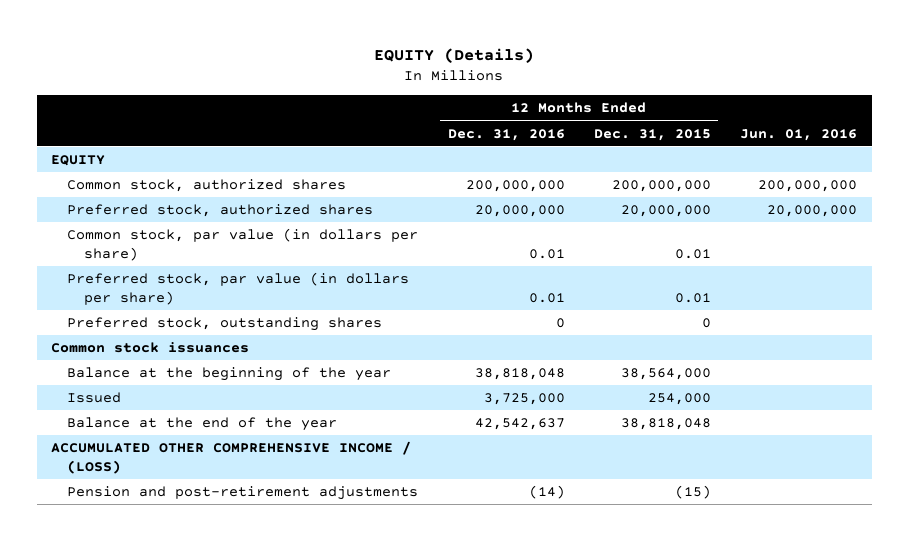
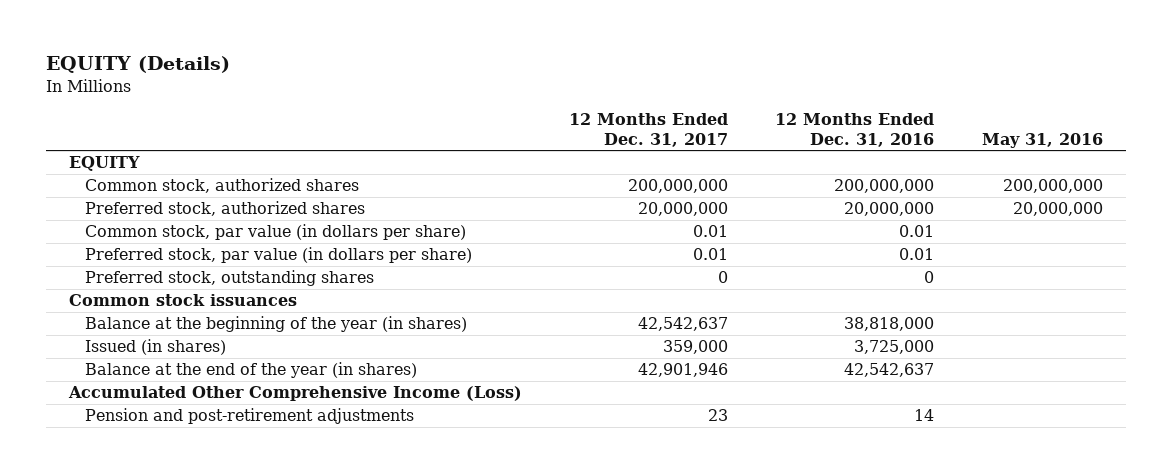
[593,128,711,141] Dec. 31, 2015 -> none
[740,128,858,141] Jun. 01, 2016 -> none
none -> [569,113,729,147] 12 Months Ended Dec. 31, 2017
none -> [981,132,1103,148] May 31, 2016
[67,367,392,382] Balance at the beginning of the year -> [84,316,467,333] Balance at the beginning of the year (in shares)
[474,368,565,381] 38,818,048 -> [844,317,935,332] 38,818,000
[67,392,122,404] Issued -> [84,339,226,356] Issued (in shares)
[67,417,338,432] Balance at the end of the year -> [84,362,417,379] Balance at the end of the year (in shares)
[51,441,412,474] ACCUMULATED OTHER COMPREHENSIVE INCOME / (LOSS) -> [68,386,523,402] Accumulated Other Comprehensive Income (Loss)
[528,485,565,500] (14) -> [914,409,935,422] 14

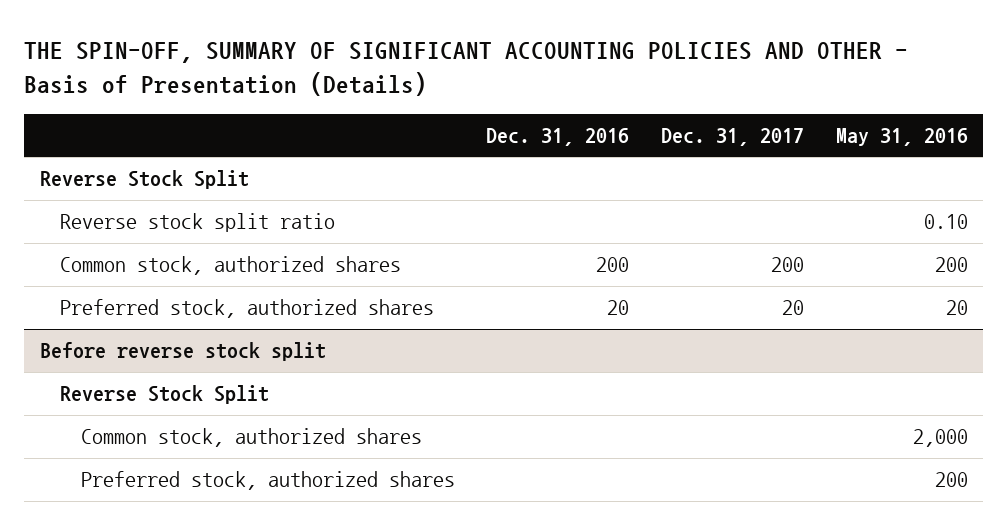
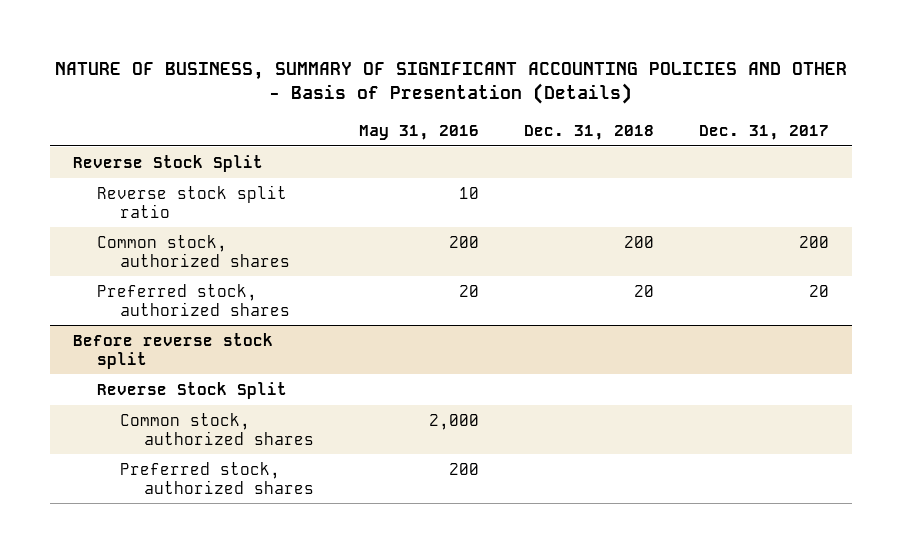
[23,41,908,96] THE SPIN-OFF, SUMMARY OF SIGNIFICANT ACCOUNTING POLICIES AND OTHER - Basis of Presentation (Details) -> [55,61,848,105] NATURE OF BUSINESS, SUMMARY OF SIGNIFICANT ACCOUNTING POLICIES AND OTHER - Basis of Presentation (Details)
[486,127,630,146] Dec. 31, 2016 -> none
none -> [524,124,655,140] Dec. 31, 2018
[923,214,968,230] 0.10 -> [459,186,480,199] 10

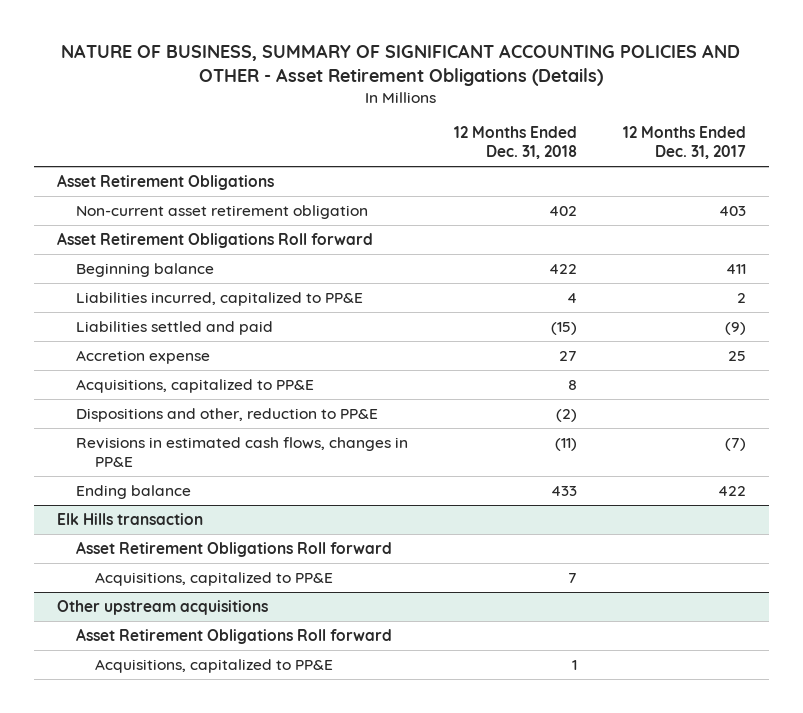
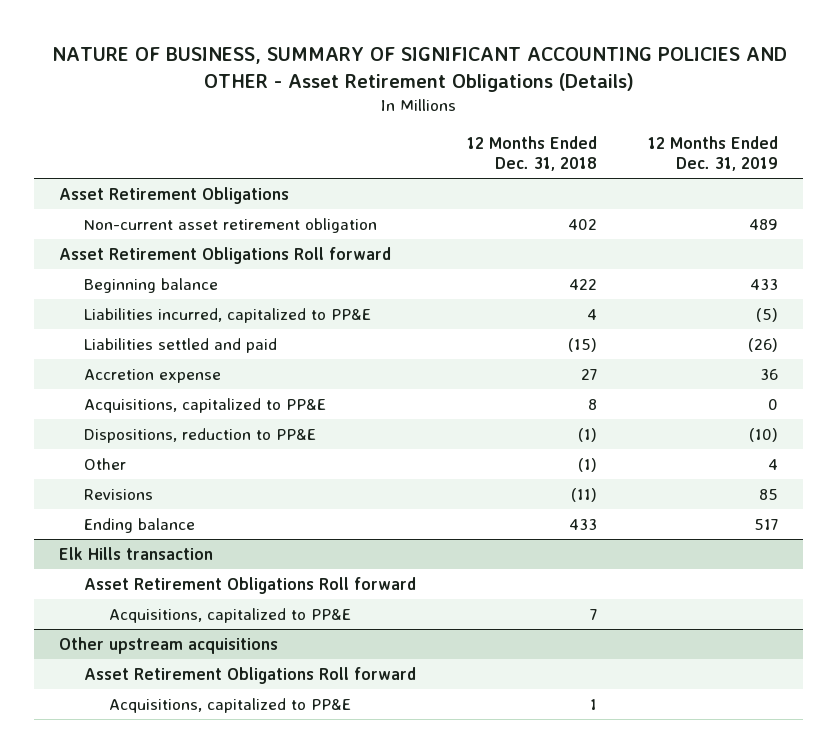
[623,125,747,160] 12 Months Ended Dec. 31, 2017 -> none
none -> [647,136,778,172] 12 Months Ended Dec. 31, 2019
[75,407,378,422] Dispositions and other, reduction to PP&E -> [84,428,317,444] Dispositions, reduction to PP&E
[555,408,577,422] (2) -> [577,428,597,443] (1)
none -> [84,458,127,471] Other
[75,436,408,468] Revisions in estimated cash flows, changes in PP&E -> [84,489,154,501] Revisions

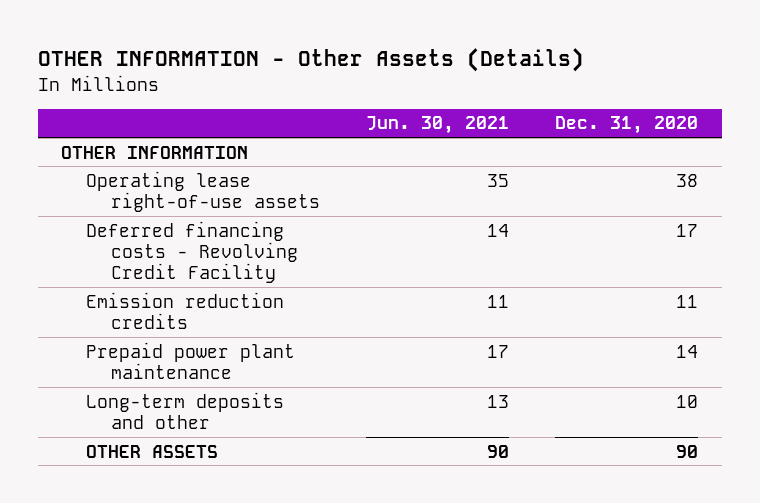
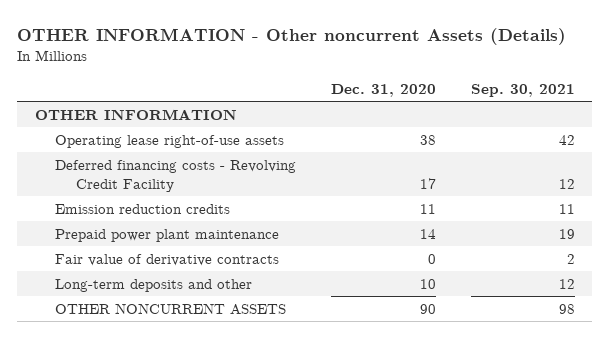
[38,48,585,73] OTHER INFORMATION - Other Assets (Details) -> [17,27,567,45] OTHER INFORMATION - Other noncurrent Assets (Details)
[366,116,510,135] Jun. 30, 2021 -> none
none -> [470,83,575,97] Sep. 30, 2021
none -> [55,253,280,266] Fair value of derivative contracts
[86,444,219,458] OTHER ASSETS -> [55,302,287,315] OTHER NONCURRENT ASSETS

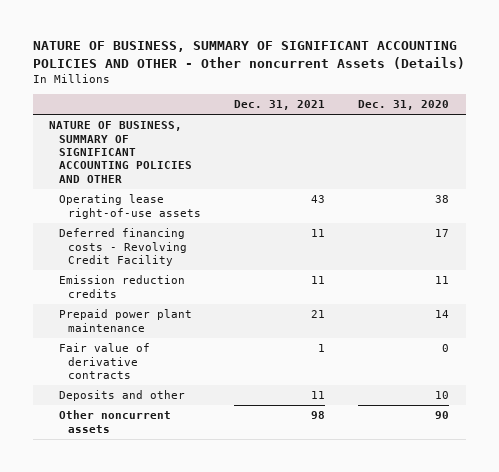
[17,27,567,45] OTHER INFORMATION - Other noncurrent Assets (Details) -> [32,41,465,69] NATURE OF BUSINESS, SUMMARY OF SIGNIFICANT ACCOUNTING POLICIES AND OTHER - Other noncurrent Assets (Details)
[470,83,575,97] Sep. 30, 2021 -> none
none -> [233,100,325,111] Dec. 31, 2021
[34,108,237,120] OTHER INFORMATION -> none
none -> [49,121,192,183] NATURE OF BUSINESS, SUMMARY OF SIGNIFICANT ACCOUNTING POLICIES AND OTHER
[55,278,253,292] Long-term deposits and other -> [58,390,185,402] Deposits and other
[55,302,287,315] OTHER NONCURRENT ASSETS -> [58,410,171,433] Other noncurrent assets

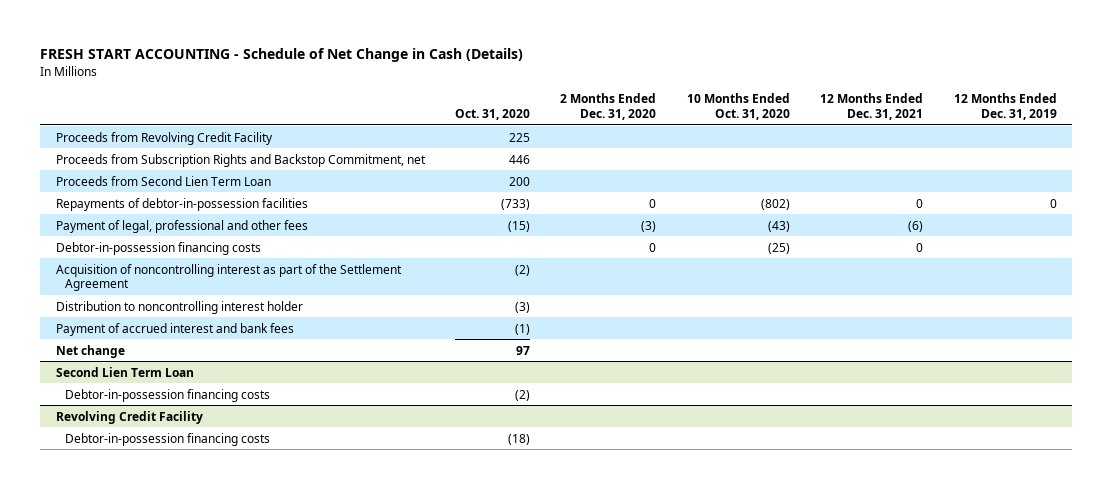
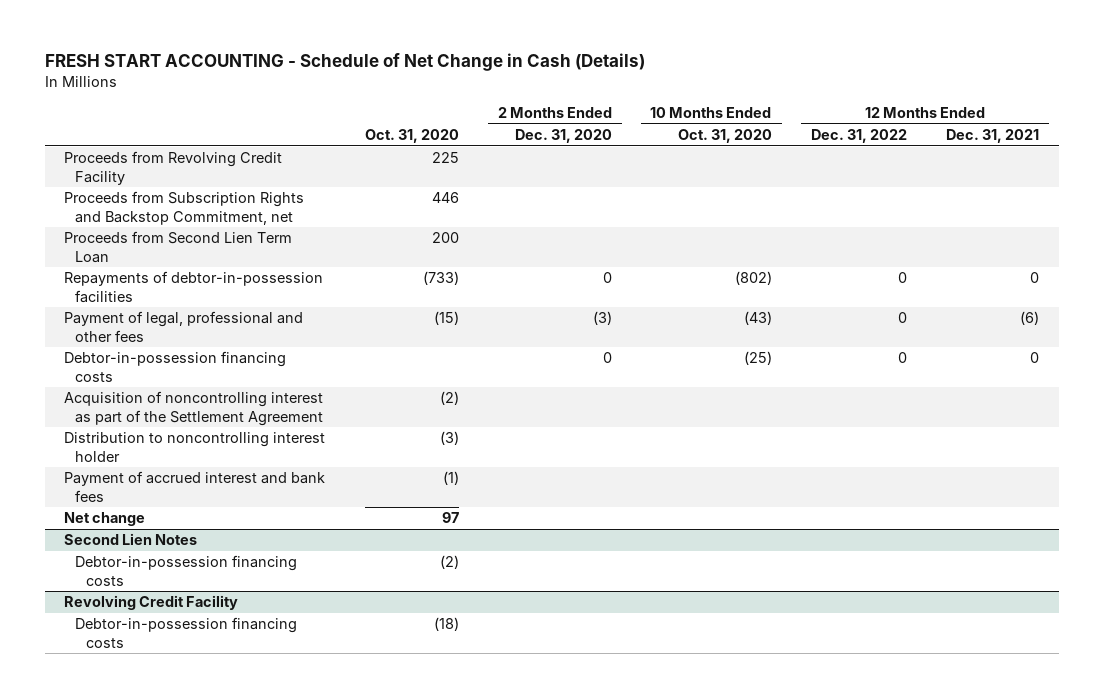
[953,93,1057,120] 12 Months Ended Dec. 31, 2019 -> none
none -> [811,129,908,144] Dec. 31, 2022
[55,366,194,377] Second Lien Term Loan -> [64,533,198,546] Second Lien Notes

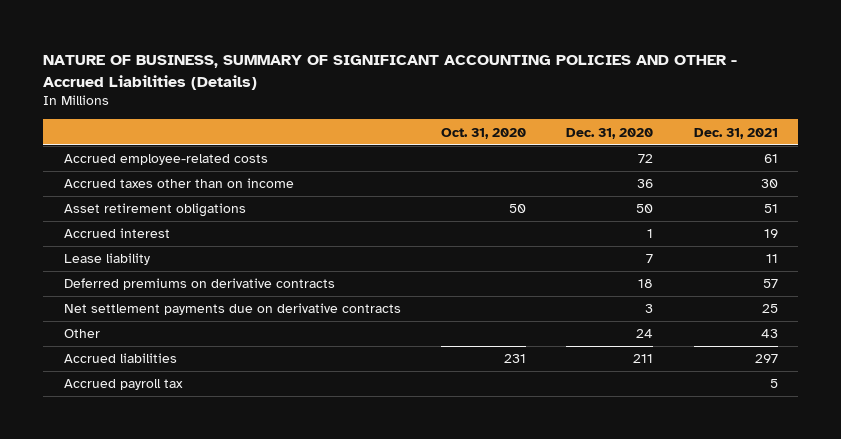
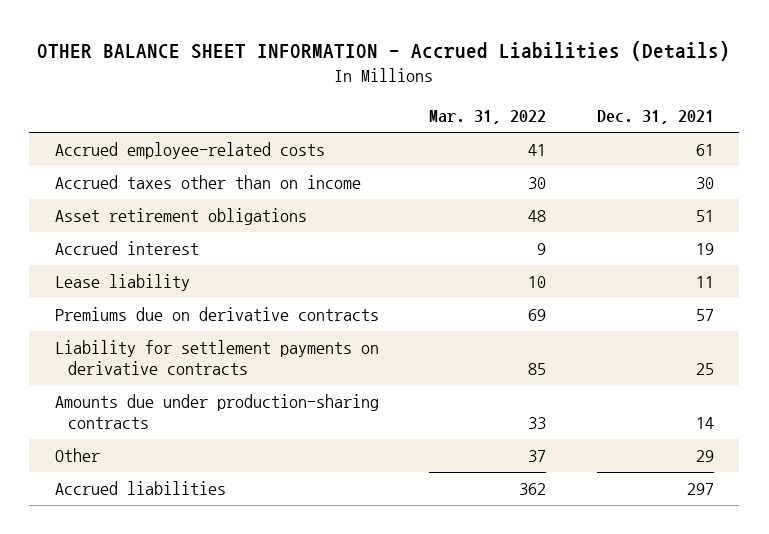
[43,55,738,90] NATURE OF BUSINESS, SUMMARY OF SIGNIFICANT ACCOUNTING POLICIES AND OTHER - Accrued Liabilities (Details) -> [37,41,731,62] OTHER BALANCE SHEET INFORMATION - Accrued Liabilities (Details)
[440,127,526,139] Oct. 31, 2020 -> none
[566,127,654,139] Dec. 31, 2020 -> none
none -> [429,110,547,125] Mar. 31, 2022
[63,278,335,291] Deferred premiums on derivative contracts -> [54,307,379,322] Premiums due on derivative contracts
[63,303,401,316] Net settlement payments due on derivative contracts -> [54,340,379,375] Liability for settlement payments on derivative contracts
none -> [54,394,379,429] Amounts due under production-sharing contracts
[760,329,778,339] 43 -> [695,450,714,463] 29
[63,379,183,391] Accrued payroll tax -> none

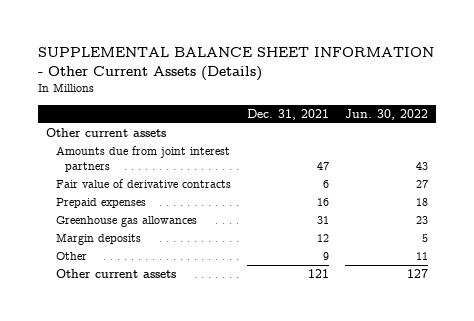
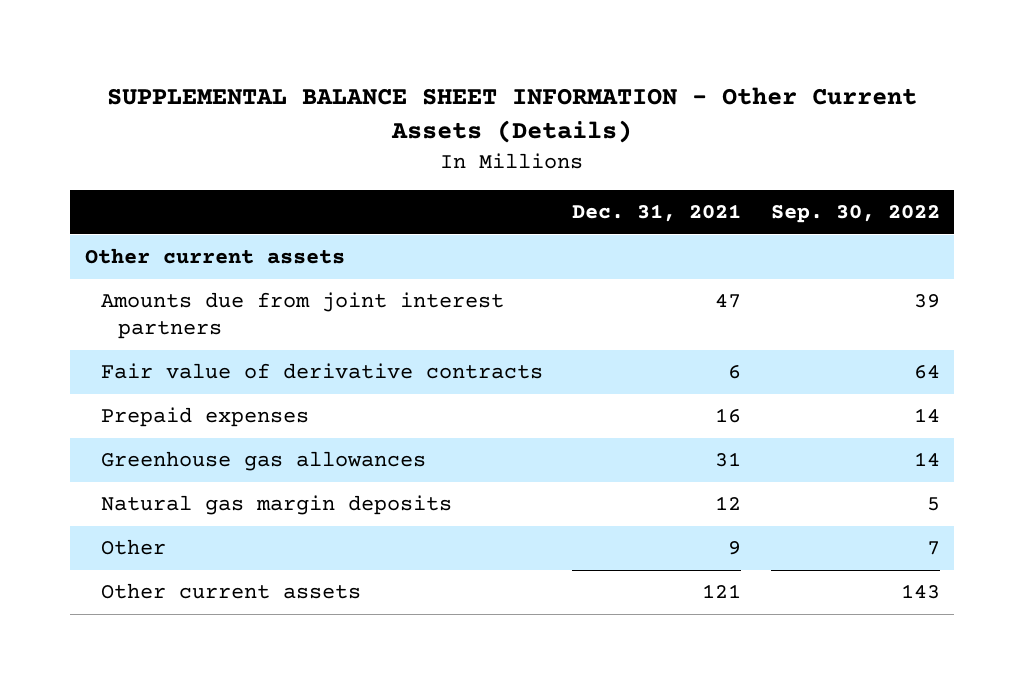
[344,108,428,120] Jun. 30, 2022 -> none
none -> [770,205,940,224] Sep. 30, 2022
[55,233,141,246] Margin deposits -> [101,495,453,516] Natural gas margin deposits

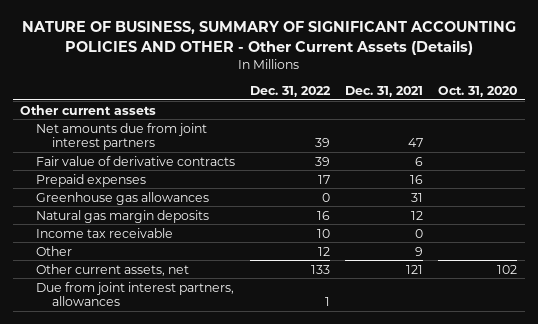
[107,87,918,144] SUPPLEMENTAL BALANCE SHEET INFORMATION - Other Current Assets (Details) -> [21,21,516,55] NATURE OF BUSINESS, SUMMARY OF SIGNIFICANT ACCOUNTING POLICIES AND OTHER - Other Current Assets (Details)
[770,205,940,224] Sep. 30, 2022 -> none
none -> [250,85,332,97] Dec. 31, 2022
none -> [438,85,518,97] Oct. 31, 2020
[101,292,505,340] Amounts due from joint interest partners -> [36,122,208,151] Net amounts due from joint interest partners
none -> [36,227,174,238] Income tax receivable
[101,583,362,600] Other current assets -> [36,263,190,276] Other current assets, net
none -> [36,281,235,307] Due from joint interest partners, allowances

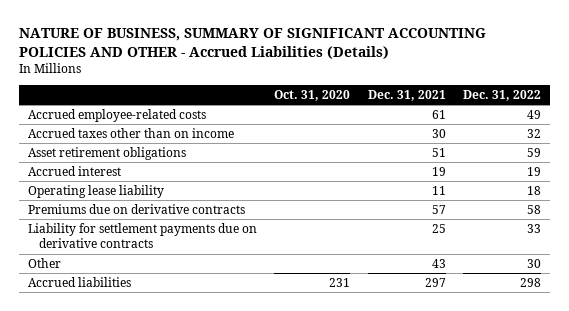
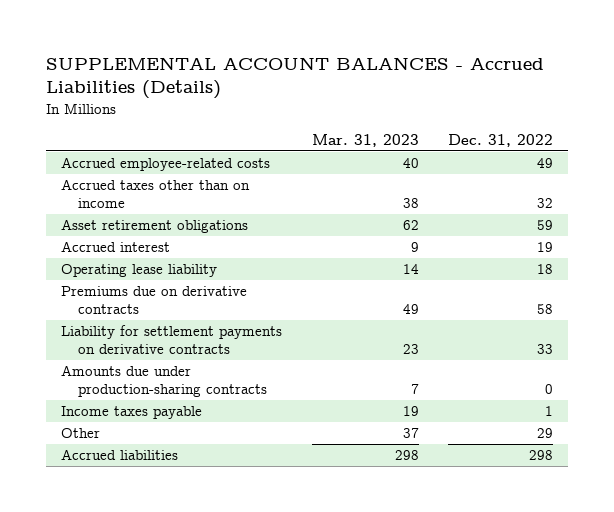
[19,27,487,59] NATURE OF BUSINESS, SUMMARY OF SIGNIFICANT ACCOUNTING POLICIES AND OTHER - Accrued Liabilities (Details) -> [46,56,545,100] SUPPLEMENTAL ACCOUNT BALANCES - Accrued Liabilities (Details)
[274,89,351,101] Oct. 31, 2020 -> none
[367,89,446,101] Dec. 31, 2021 -> none
none -> [311,134,419,148] Mar. 31, 2023
[27,222,257,249] Liability for settlement payments due on derivative contracts -> [60,325,282,355] Liability for settlement payments on derivative contracts
none -> [60,365,268,398] Amounts due under production-sharing contracts
none -> [60,406,202,420] Income taxes payable
[527,258,542,268] 30 -> [537,428,554,439] 29

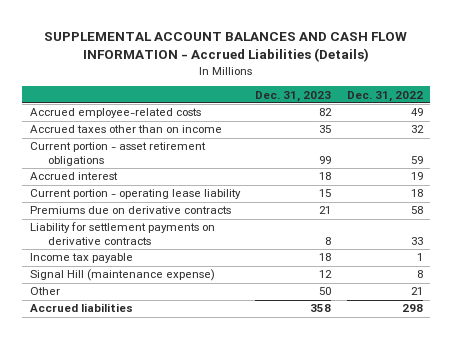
[46,56,545,100] SUPPLEMENTAL ACCOUNT BALANCES - Accrued Liabilities (Details) -> [44,31,408,62] SUPPLEMENTAL ACCOUNT BALANCES AND CASH FLOW INFORMATION - Accrued Liabilities (Details)
[311,134,419,148] Mar. 31, 2023 -> none
none -> [255,90,332,102] Dec. 31, 2023
[60,219,248,234] Asset retirement obligations -> [29,142,206,167] Current portion - asset retirement obligations
[60,264,217,278] Operating lease liability -> [29,189,241,200] Current portion - operating lease liability
[60,365,268,398] Amounts due under production-sharing contracts -> none
[60,406,202,420] Income taxes payable -> [29,253,133,264] Income tax payable
none -> [29,269,215,282] Signal Hill (maintenance expense)
[537,428,554,439] 29 -> [410,287,423,296] 21

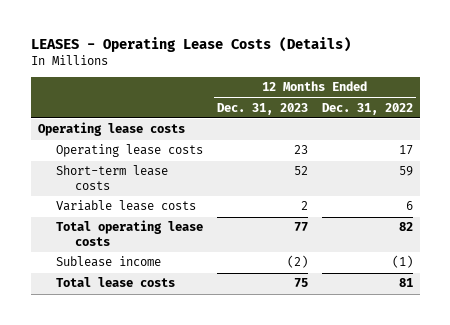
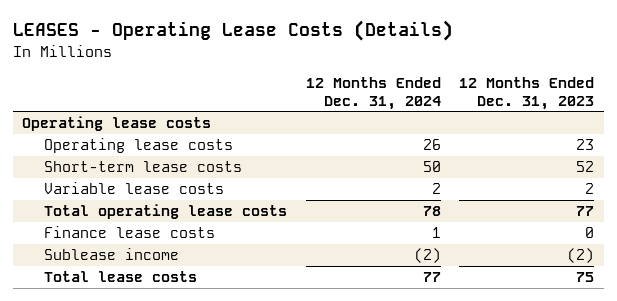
[321,102,413,115] Dec. 31, 2022 -> none
none -> [305,77,441,110] 12 Months Ended Dec. 31, 2024
none -> [43,226,215,239] Finance lease costs

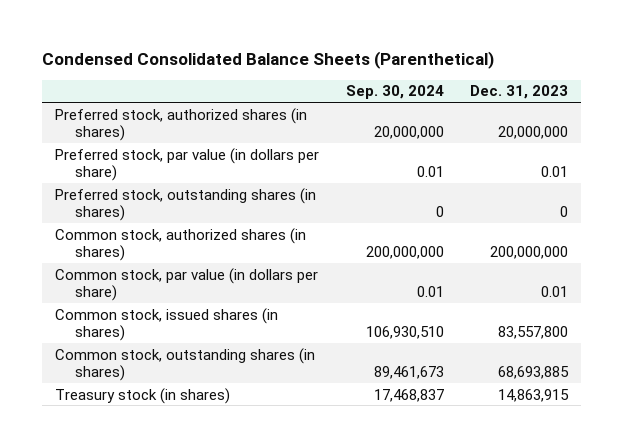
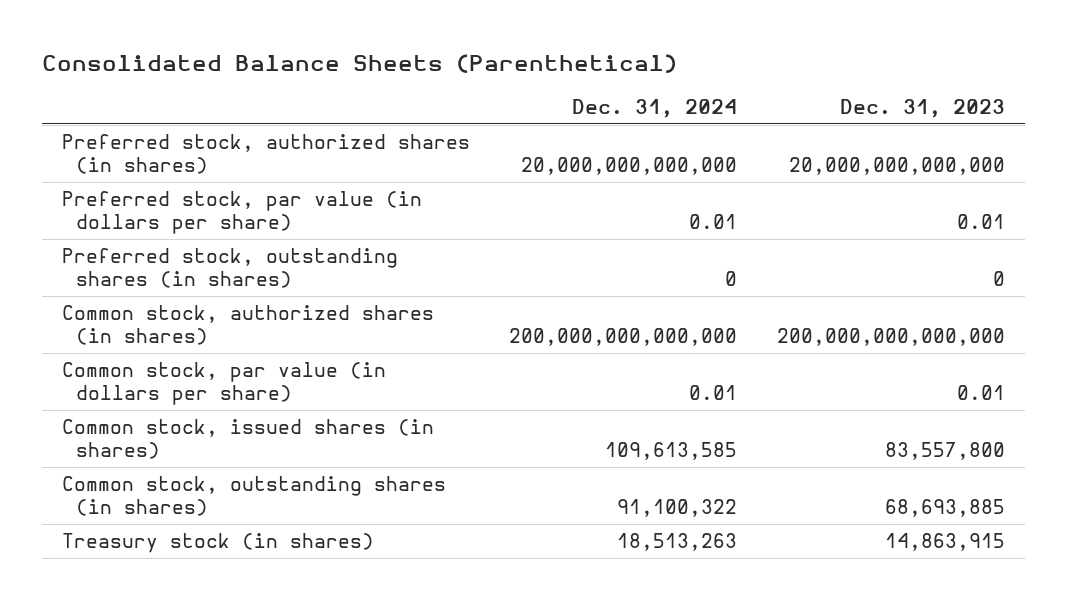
[41,50,494,69] Condensed Consolidated Balance Sheets (Parenthetical) -> [41,53,677,73] Consolidated Balance Sheets (Parenthetical)
[345,85,444,100] Sep. 30, 2024 -> none
none -> [572,98,738,118] Dec. 31, 2024
[498,125,569,139] 20,000,000 -> [789,156,1006,175] 20,000,000,000,000
[490,245,569,259] 200,000,000 -> [777,327,1006,346] 200,000,000,000,000

